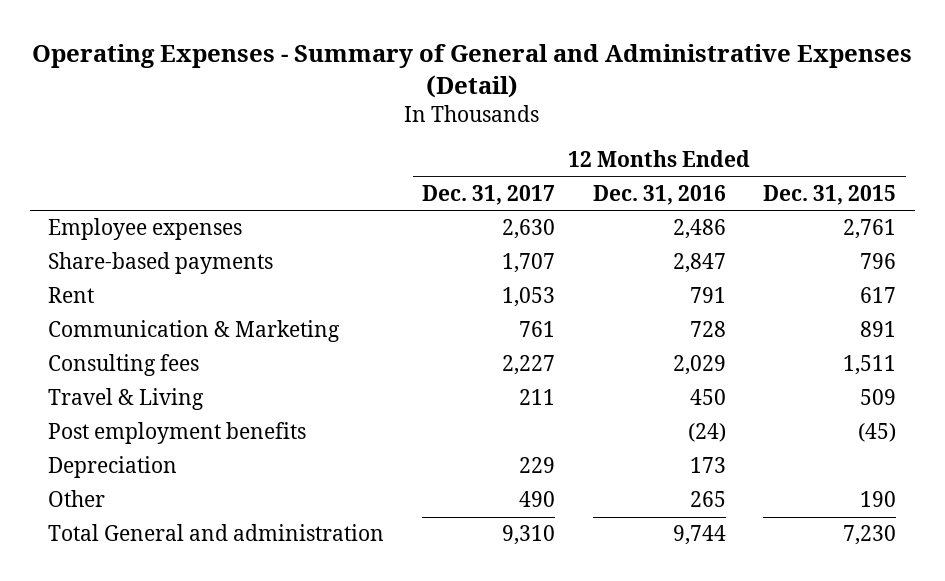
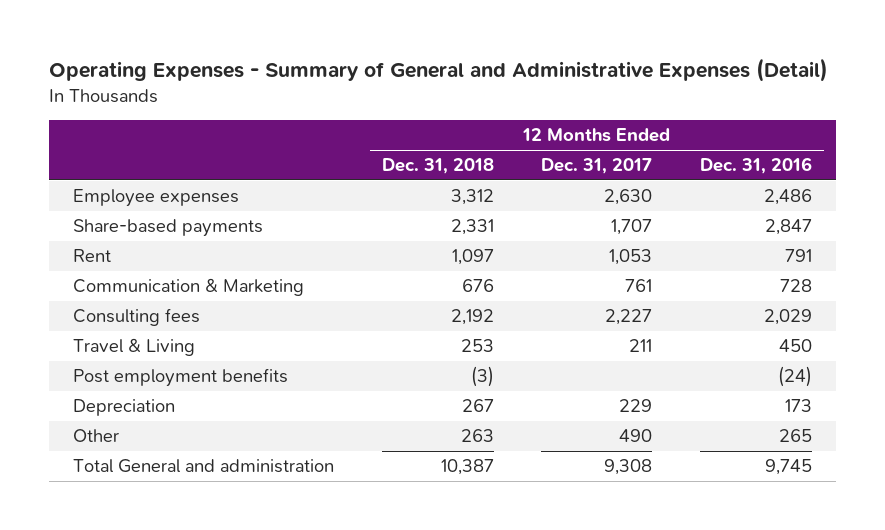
[763,184,897,205] Dec. 31, 2015 -> none
none -> [381,158,494,175] Dec. 31, 2018
[501,525,555,546] 9,310 -> [604,459,653,476] 9,308
[672,525,726,546] 9,744 -> [765,459,813,476] 9,745

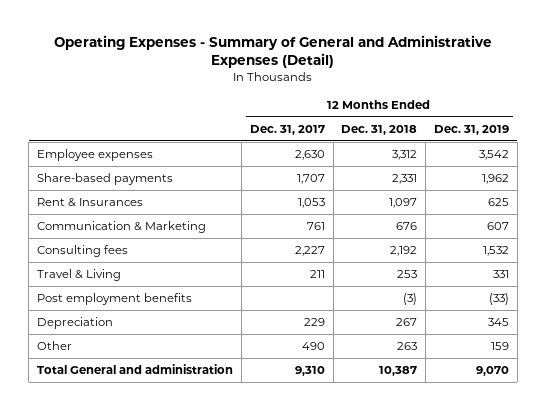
[700,157,813,175] Dec. 31, 2016 -> none
none -> [434,124,510,135] Dec. 31, 2019
[72,249,111,263] Rent -> [37,198,144,208] Rent & Insurances
[604,459,653,476] 9,308 -> [294,366,325,377] 9,310

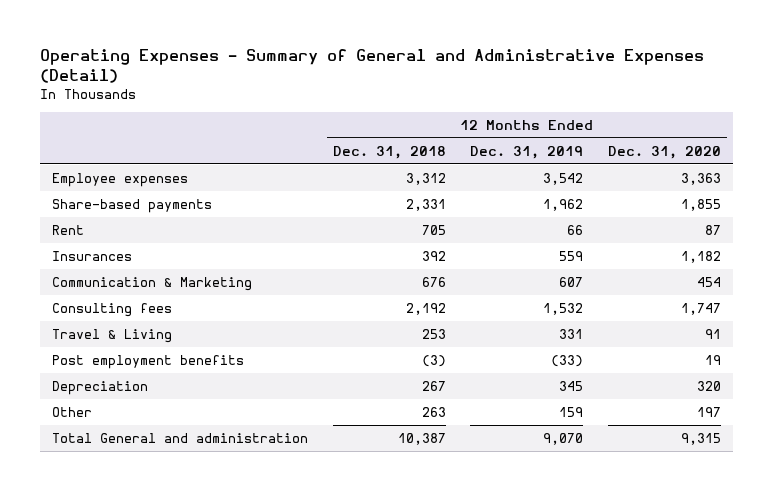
[249,124,325,135] Dec. 31, 2017 -> none
none -> [607,145,721,159] Dec. 31, 2020
[37,198,144,208] Rent & Insurances -> [52,225,85,236] Rent
[389,198,418,209] 1,097 -> [421,225,446,236] 705
[488,198,510,207] 625 -> [567,225,584,236] 66
none -> [52,251,133,262] Insurances

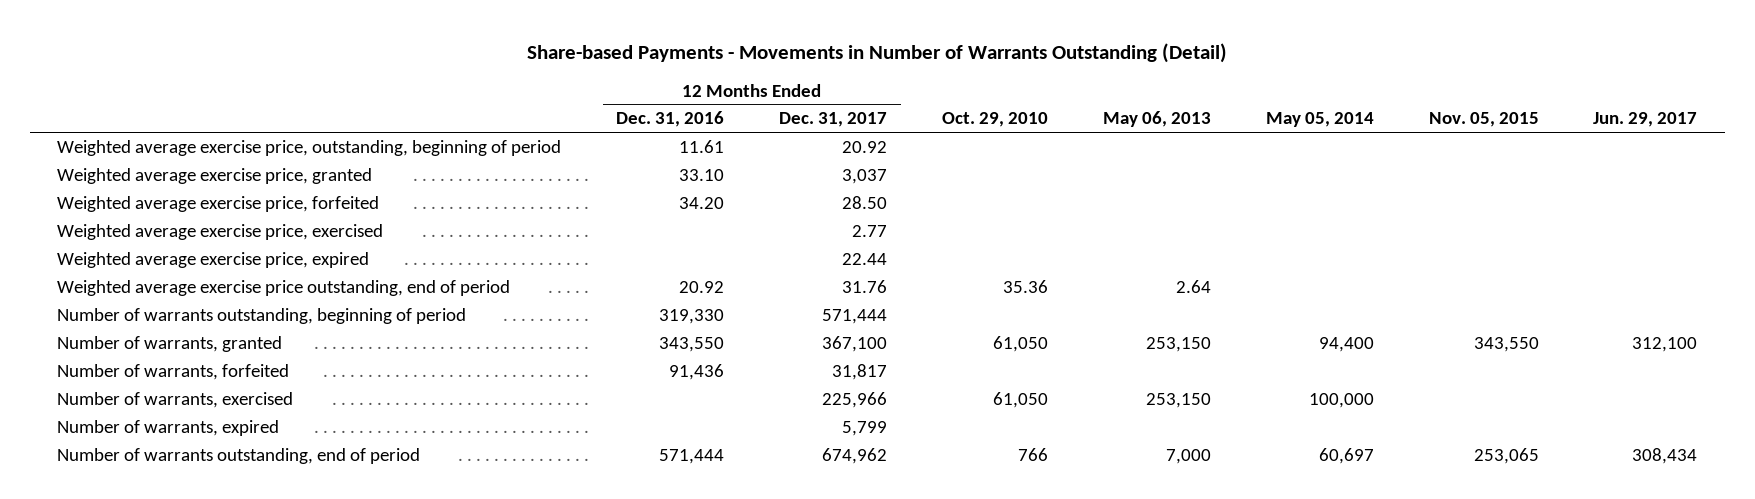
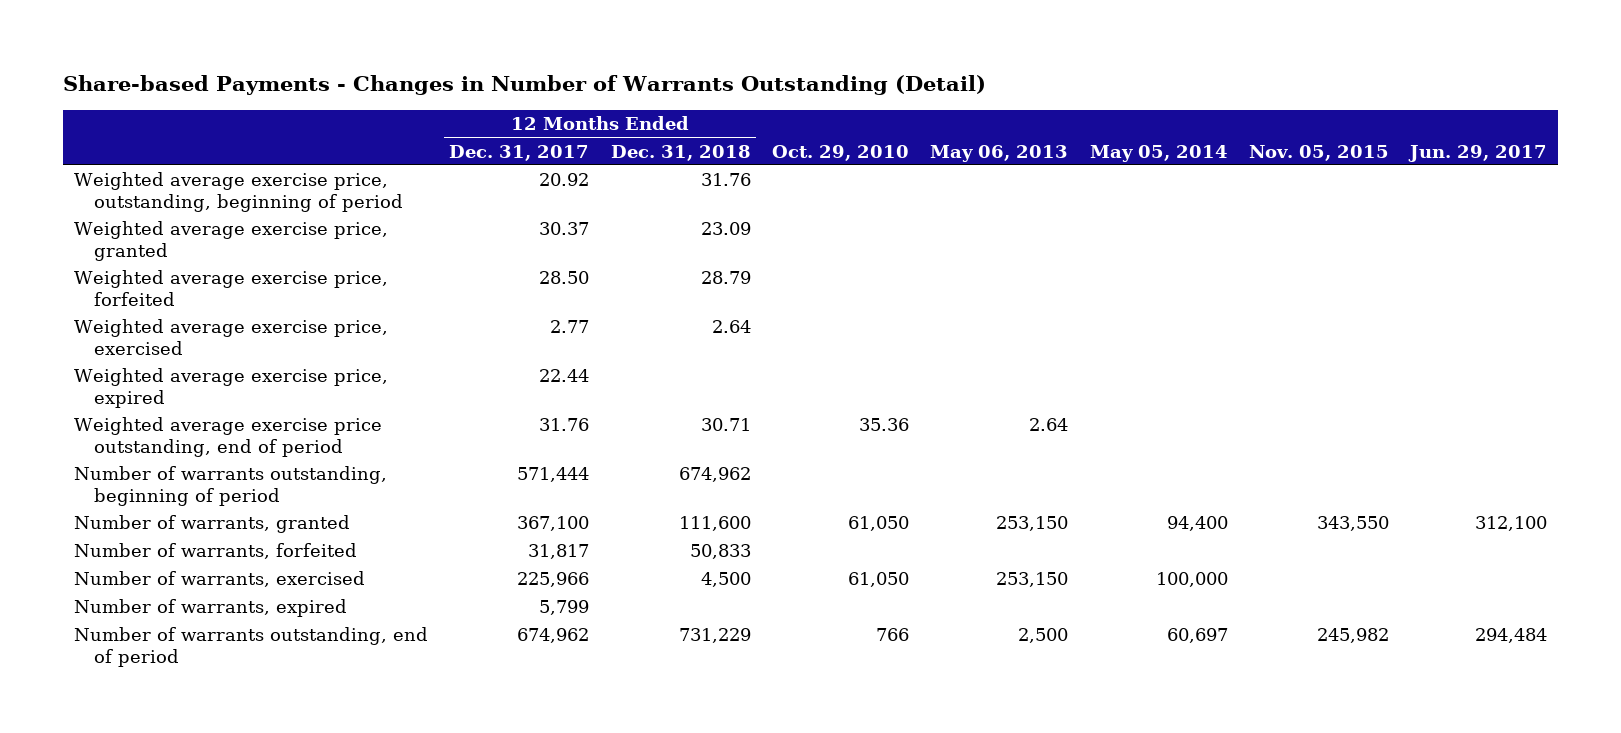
[527,42,1228,63] Share-based Payments - Movements in Number of Warrants Outstanding (Detail) -> [63,75,987,96] Share-based Payments - Changes in Number of Warrants Outstanding (Detail)
[616,111,725,128] Dec. 31, 2016 -> none
none -> [610,144,751,161] Dec. 31, 2018
[842,168,888,184] 3,037 -> [539,222,590,236] 30.37
[1165,448,1211,464] 7,000 -> [1018,628,1069,644] 2,500
[1473,447,1539,464] 253,065 -> [1317,628,1390,644] 245,982
[1632,447,1698,464] 308,434 -> [1475,628,1548,644] 294,484

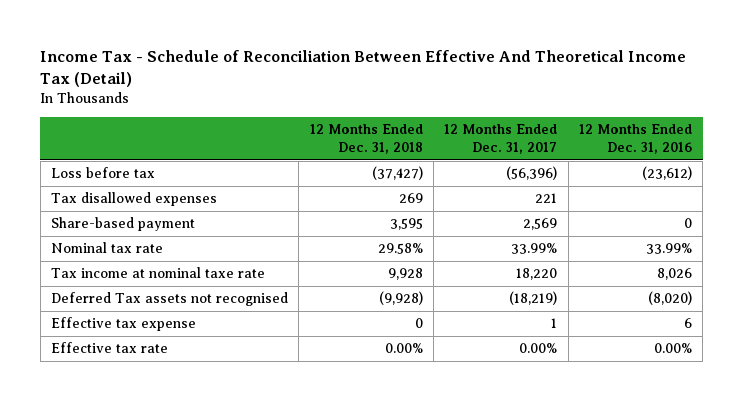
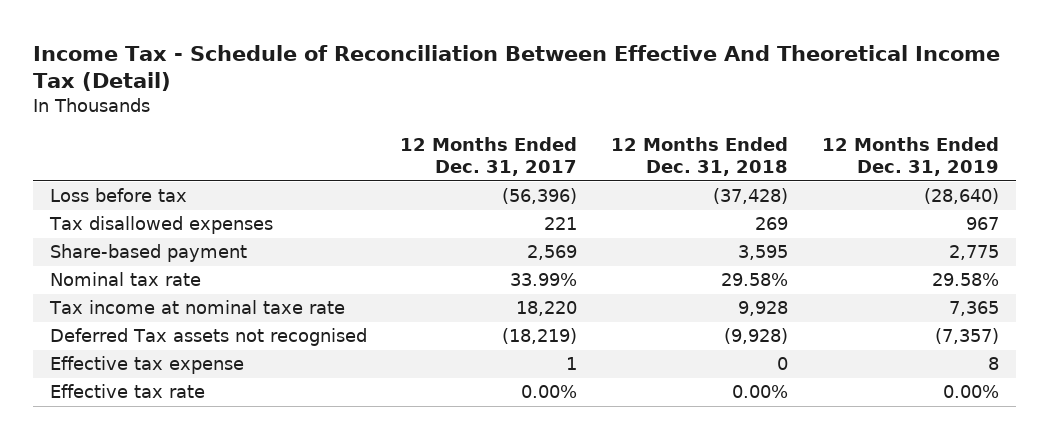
[579,124,693,155] 12 Months Ended Dec. 31, 2016 -> none
none -> [822,136,1000,177] 12 Months Ended Dec. 31, 2019
[371,166,423,181] (37,427) -> [713,188,789,205] (37,428)

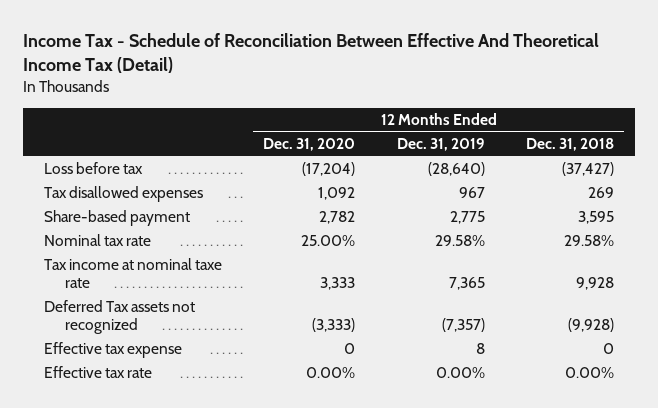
[400,136,578,177] 12 Months Ended Dec. 31, 2017 -> none
none -> [263,138,356,152] Dec. 31, 2020
[713,188,789,205] (37,428) -> [561,162,614,177] (37,427)
[49,328,367,347] Deferred Tax assets not recognised -> [44,300,196,335] Deferred Tax assets not recognized

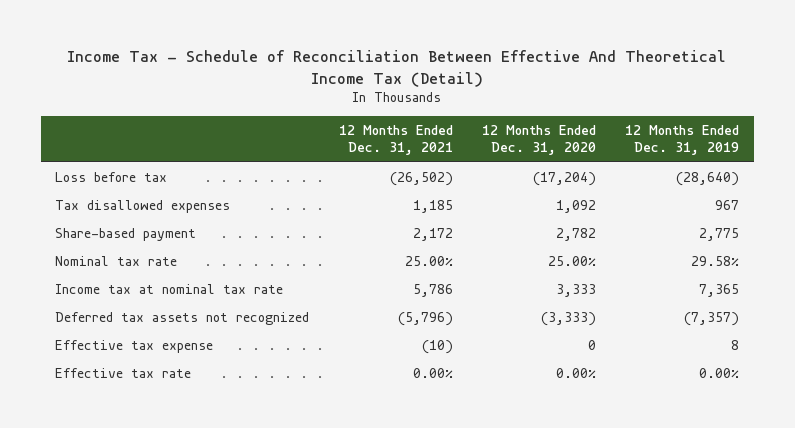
[525,138,614,152] Dec. 31, 2018 -> none
none -> [338,124,453,156] 12 Months Ended Dec. 31, 2021
[44,258,223,289] Tax income at nominal taxe rate -> [55,283,284,294] Income tax at nominal tax rate
[44,300,196,335] Deferred Tax assets not recognized -> [55,311,310,325] Deferred tax assets not recognized

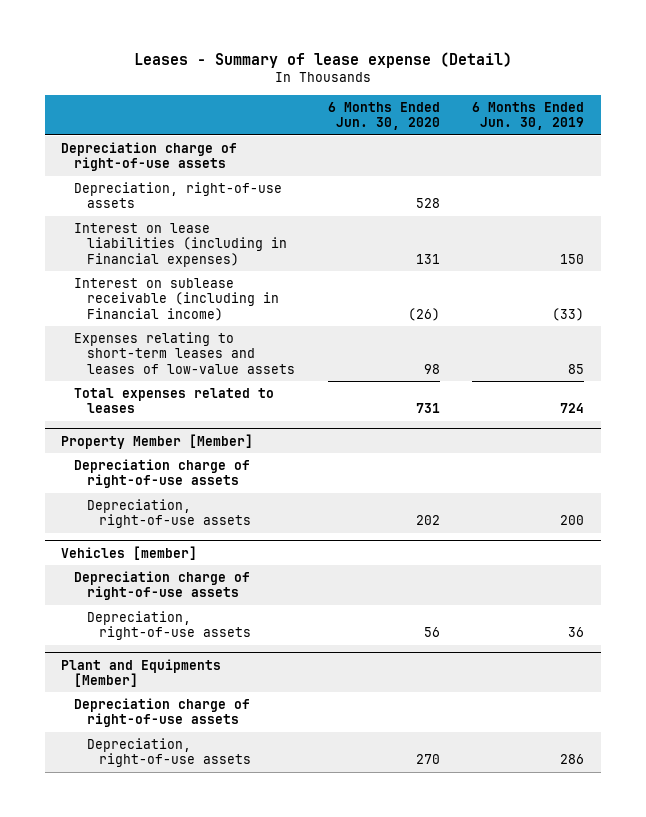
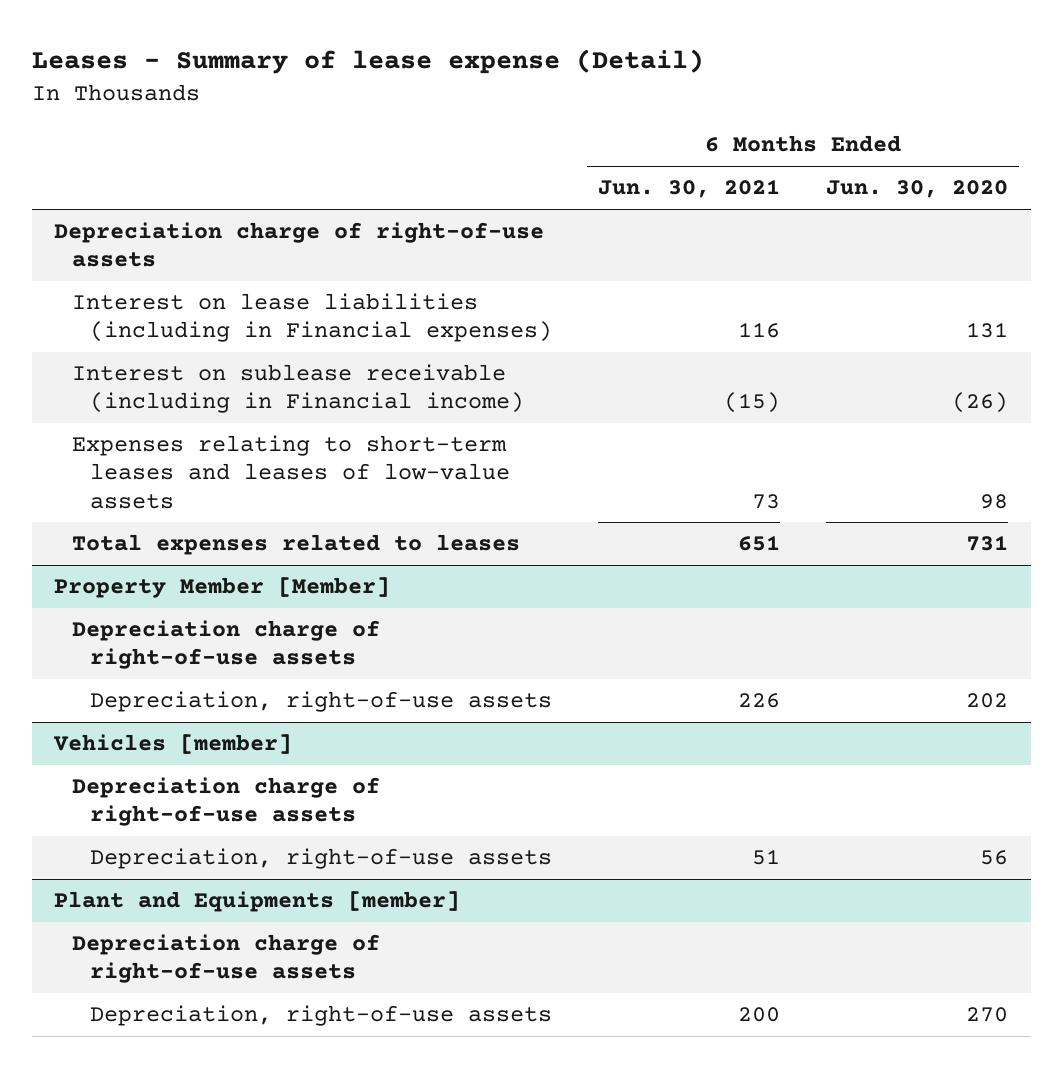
[472,101,585,131] 6 Months Ended Jun. 30, 2019 -> none
none -> [598,179,781,199] Jun. 30, 2021
[73,181,282,209] Depreciation, right-of-use assets -> none
[61,658,222,688] Plant and Equipments [Member] -> [54,891,461,913] Plant and Equipments [member]

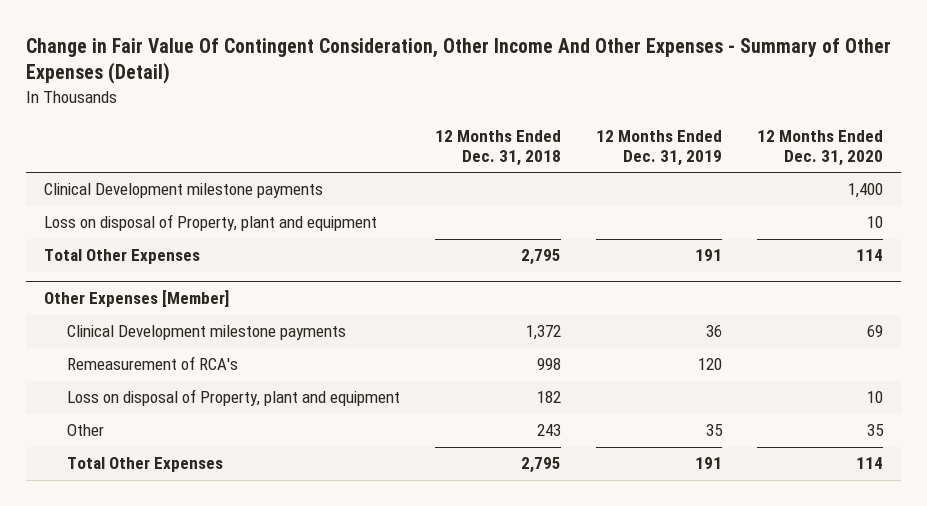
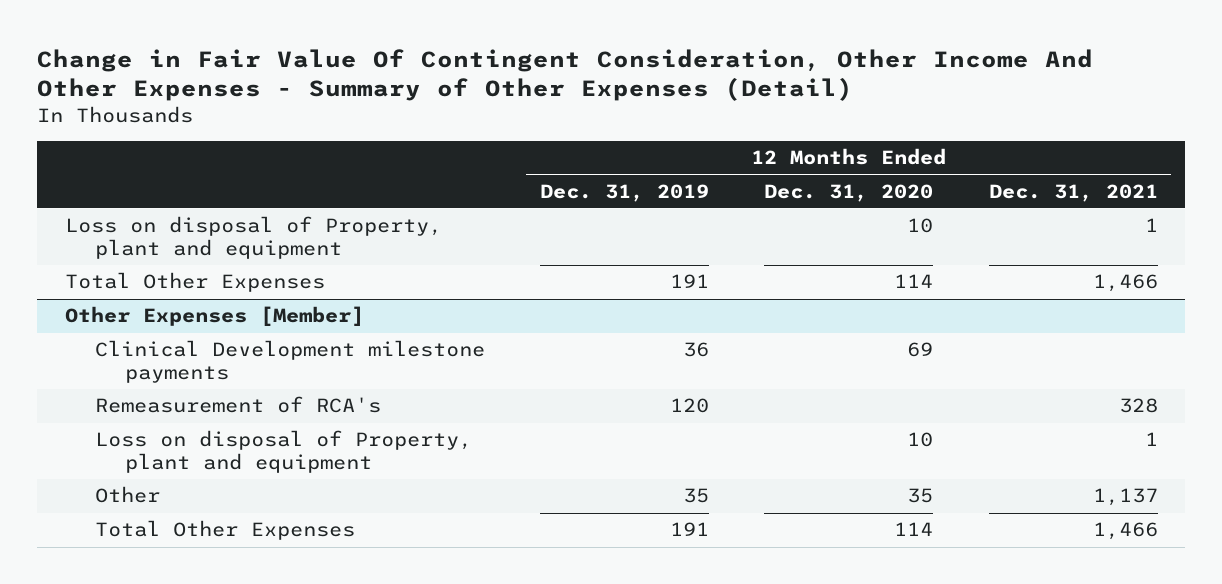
[435,130,562,166] 12 Months Ended Dec. 31, 2018 -> none
none -> [988,183,1158,202] Dec. 31, 2021
[43,183,323,199] Clinical Development milestone payments -> none

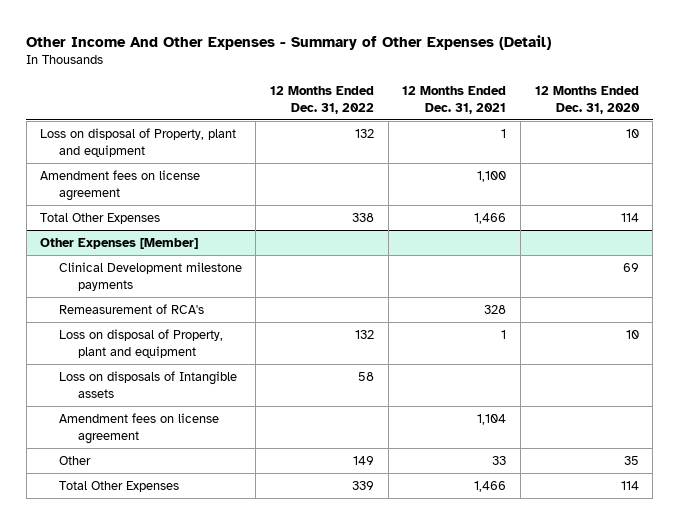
[37,48,1094,102] Change in Fair Value Of Contingent Consideration, Other Income And Other Expenses - Summary of Other Expenses (Detail) -> [26,34,552,50] Other Income And Other Expenses - Summary of Other Expenses (Detail)
[539,183,709,202] Dec. 31, 2019 -> none
none -> [270,85,375,114] 12 Months Ended Dec. 31, 2022
none -> [40,170,201,201] Amendment fees on license agreement
none -> [58,371,237,398] Loss on disposals of Intangible assets
none -> [58,413,219,444] Amendment fees on license agreement
[1092,488,1158,507] 1,137 -> [492,456,507,466] 33

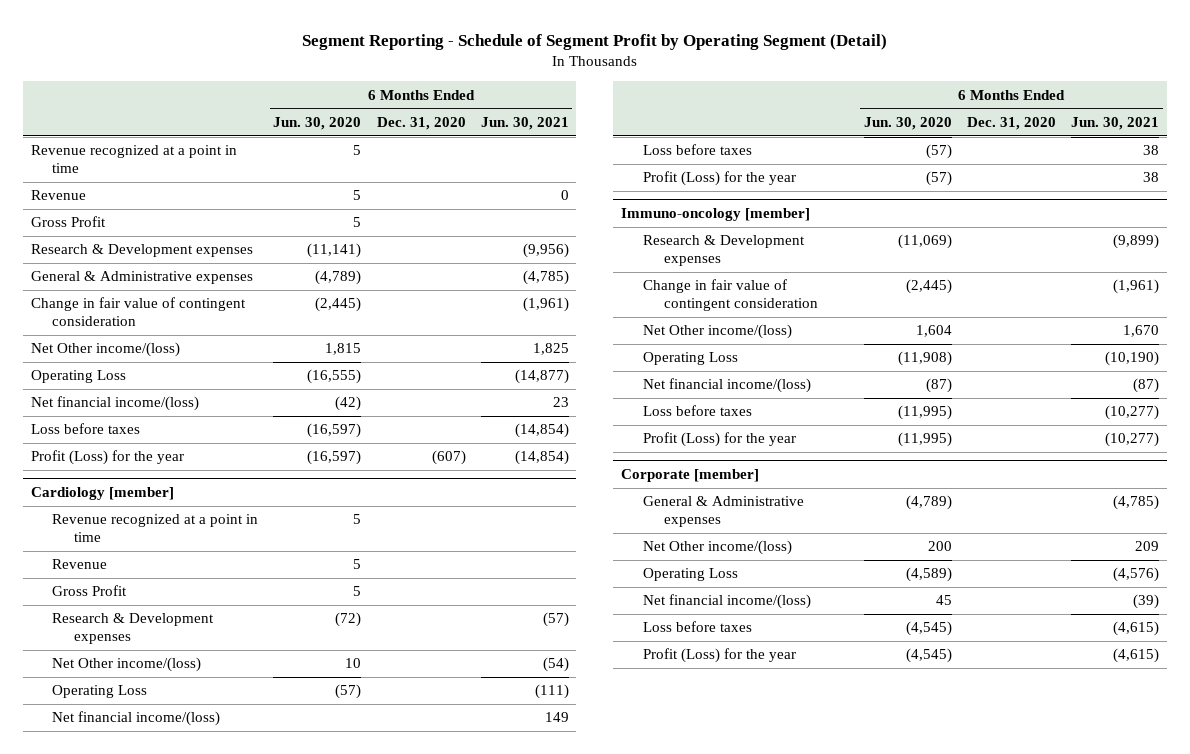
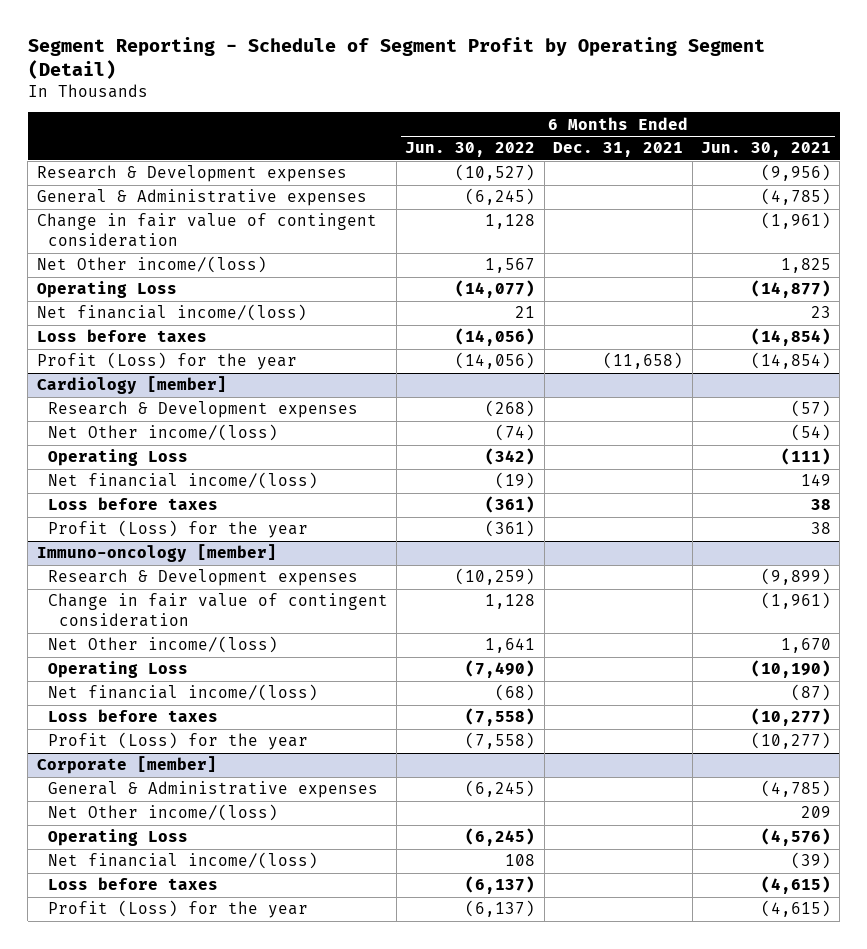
[273,116,362,130] Jun. 30, 2020 -> none
[376,116,466,130] Dec. 31, 2020 -> none
none -> [405,142,536,158] Jun. 30, 2022
none -> [553,142,684,158] Dec. 31, 2021
[30,145,237,173] Revenue recognized at a point in time -> none
[30,190,86,201] Revenue -> none
[30,216,106,228] Gross Profit -> none
[52,514,259,542] Revenue recognized at a point in time -> none
[52,559,108,570] Revenue -> none
[52,585,128,597] Gross Profit -> none

